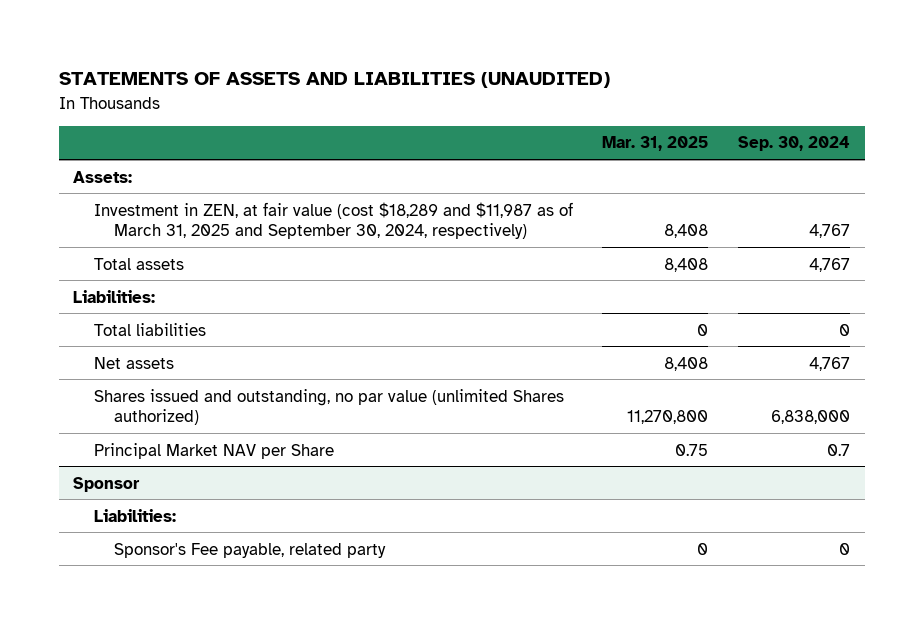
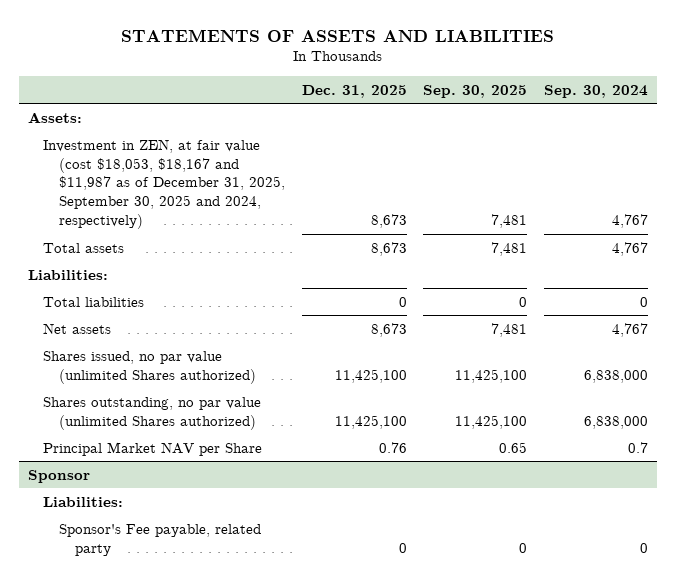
[58,72,610,89] STATEMENTS OF ASSETS AND LIABILITIES (UNAUDITED) -> [120,28,554,42] STATEMENTS OF ASSETS AND LIABILITIES
[602,136,709,152] Mar. 31, 2025 -> none
none -> [301,84,407,98] Dec. 31, 2025
none -> [423,84,528,98] Sep. 30, 2025
[93,201,573,240] Investment in ZEN, at fair value (cost $18,289 and $11,987 as of March 31, 2025 and September 30, 2024, respectively) -> [43,138,285,230] Investment in ZEN, at fair value (cost $18,053, $18,167 and $11,987 as of December 31, 2025, September 30, 2025 and 2024, respectively)
none -> [43,350,256,384] Shares issued, no par value (unlimited Shares authorized)
[93,388,564,426] Shares issued and outstanding, no par value (unlimited Shares authorized) -> [43,396,262,430] Shares outstanding, no par value (unlimited Shares authorized)

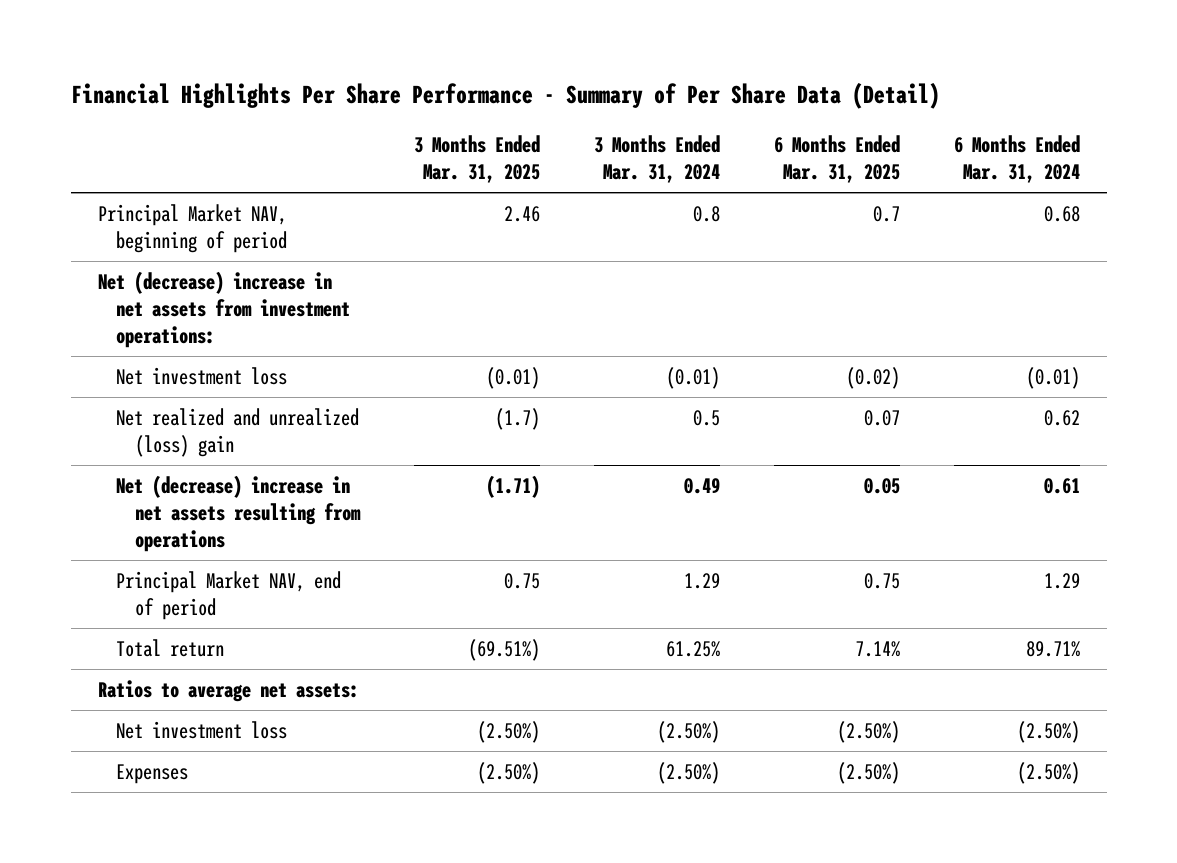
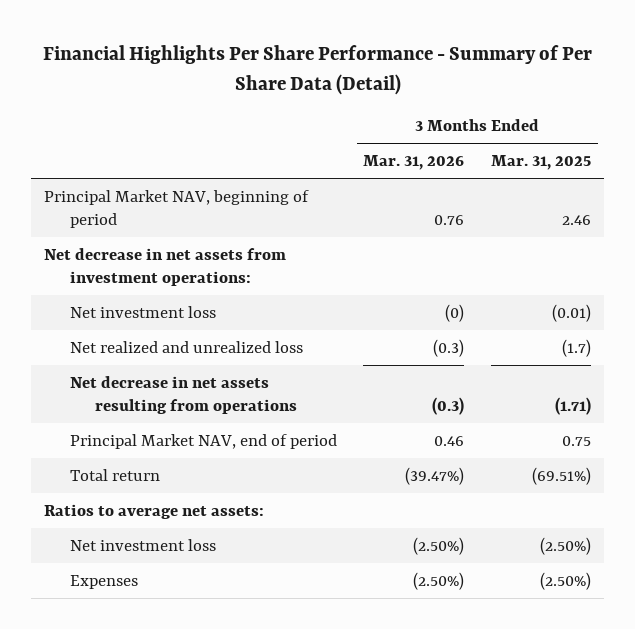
[593,135,720,184] 3 Months Ended Mar. 31, 2024 -> none
[773,135,900,184] 6 Months Ended Mar. 31, 2025 -> none
[953,135,1080,184] 6 Months Ended Mar. 31, 2024 -> none
none -> [363,155,465,171] Mar. 31, 2026
[97,270,351,348] Net (decrease) increase in net assets from investment operations: -> [44,247,287,287] Net decrease in net assets from investment operations:
[116,407,360,457] Net realized and unrealized (loss) gain -> [69,340,303,353] Net realized and unrealized loss
[116,474,361,552] Net (decrease) increase in net assets resulting from operations -> [69,375,297,415] Net decrease in net assets resulting from operations

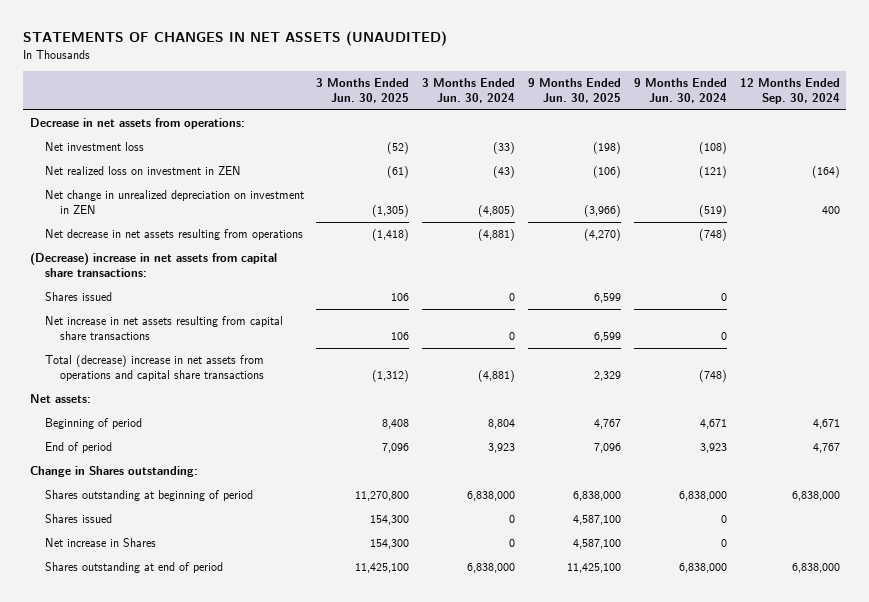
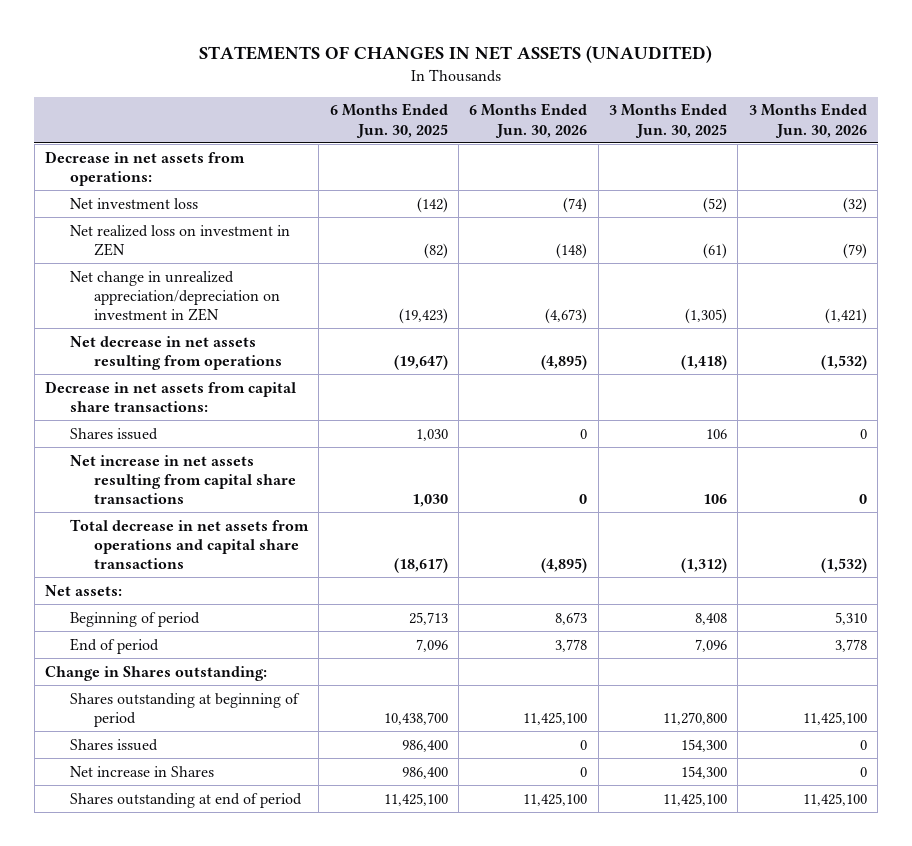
[422,78,516,104] 3 Months Ended Jun. 30, 2024 -> none
[527,78,621,104] 9 Months Ended Jun. 30, 2025 -> none
[633,78,727,104] 9 Months Ended Jun. 30, 2024 -> none
[739,78,840,105] 12 Months Ended Sep. 30, 2024 -> none
none -> [329,103,448,138] 6 Months Ended Jun. 30, 2025
none -> [469,103,588,138] 6 Months Ended Jun. 30, 2026
none -> [748,103,867,138] 3 Months Ended Jun. 30, 2026
[44,190,304,215] Net change in unrealized depreciation on investment in ZEN -> [69,270,281,322] Net change in unrealized appreciation/depreciation on investment in ZEN
[29,253,277,278] (Decrease) increase in net assets from capital share transactions: -> [45,380,297,412] Decrease in net assets from capital share transactions:
[44,355,264,382] Total (decrease) increase in net assets from operations and capital share transactions -> [69,518,309,570] Total decrease in net assets from operations and capital share transactions

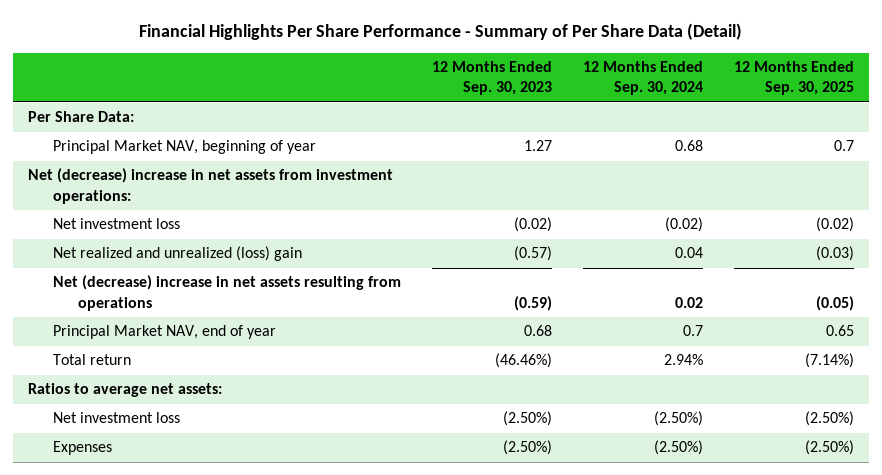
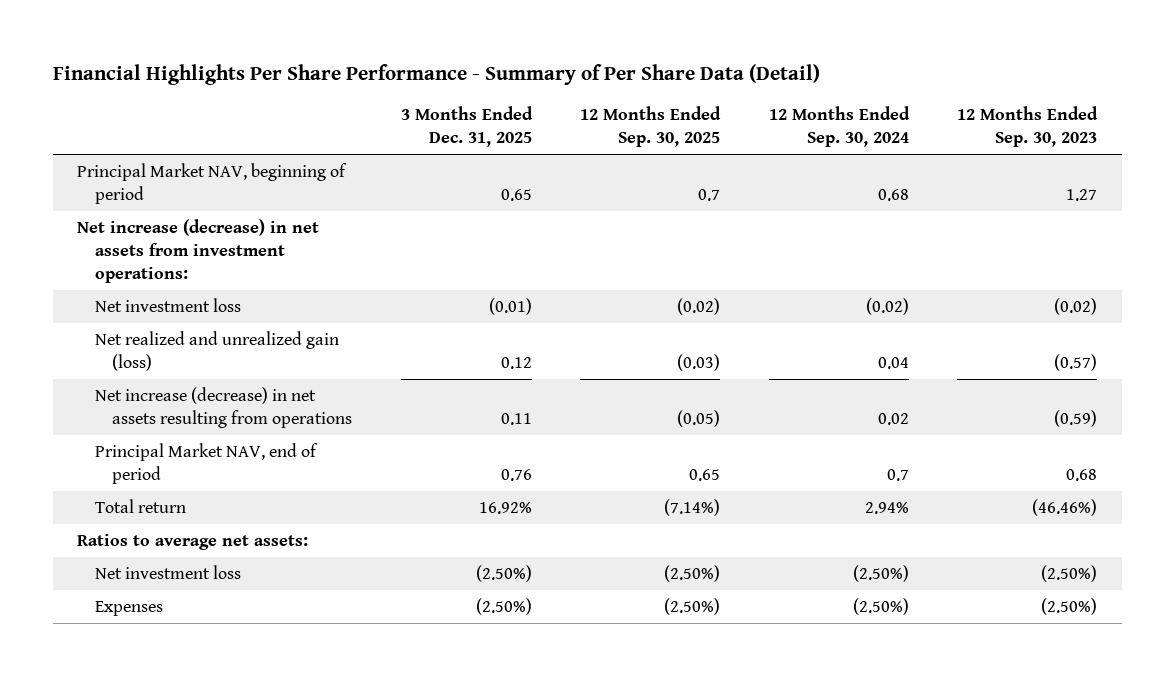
none -> [400,106,533,148] 3 Months Ended Dec. 31, 2025
[28,111,135,123] Per Share Data: -> none
[53,140,317,155] Principal Market NAV, beginning of year -> [77,163,348,205] Principal Market NAV, beginning of period
[28,168,394,204] Net (decrease) increase in net assets from investment operations: -> [77,219,320,283] Net increase (decrease) in net assets from investment operations:
[53,246,303,262] Net realized and unrealized (loss) gain -> [94,331,339,372] Net realized and unrealized gain (loss)
[53,275,402,311] Net (decrease) increase in net assets resulting from operations -> [94,387,352,429] Net increase (decrease) in net assets resulting from operations
[53,325,277,340] Principal Market NAV, end of year -> [94,443,318,485] Principal Market NAV, end of period

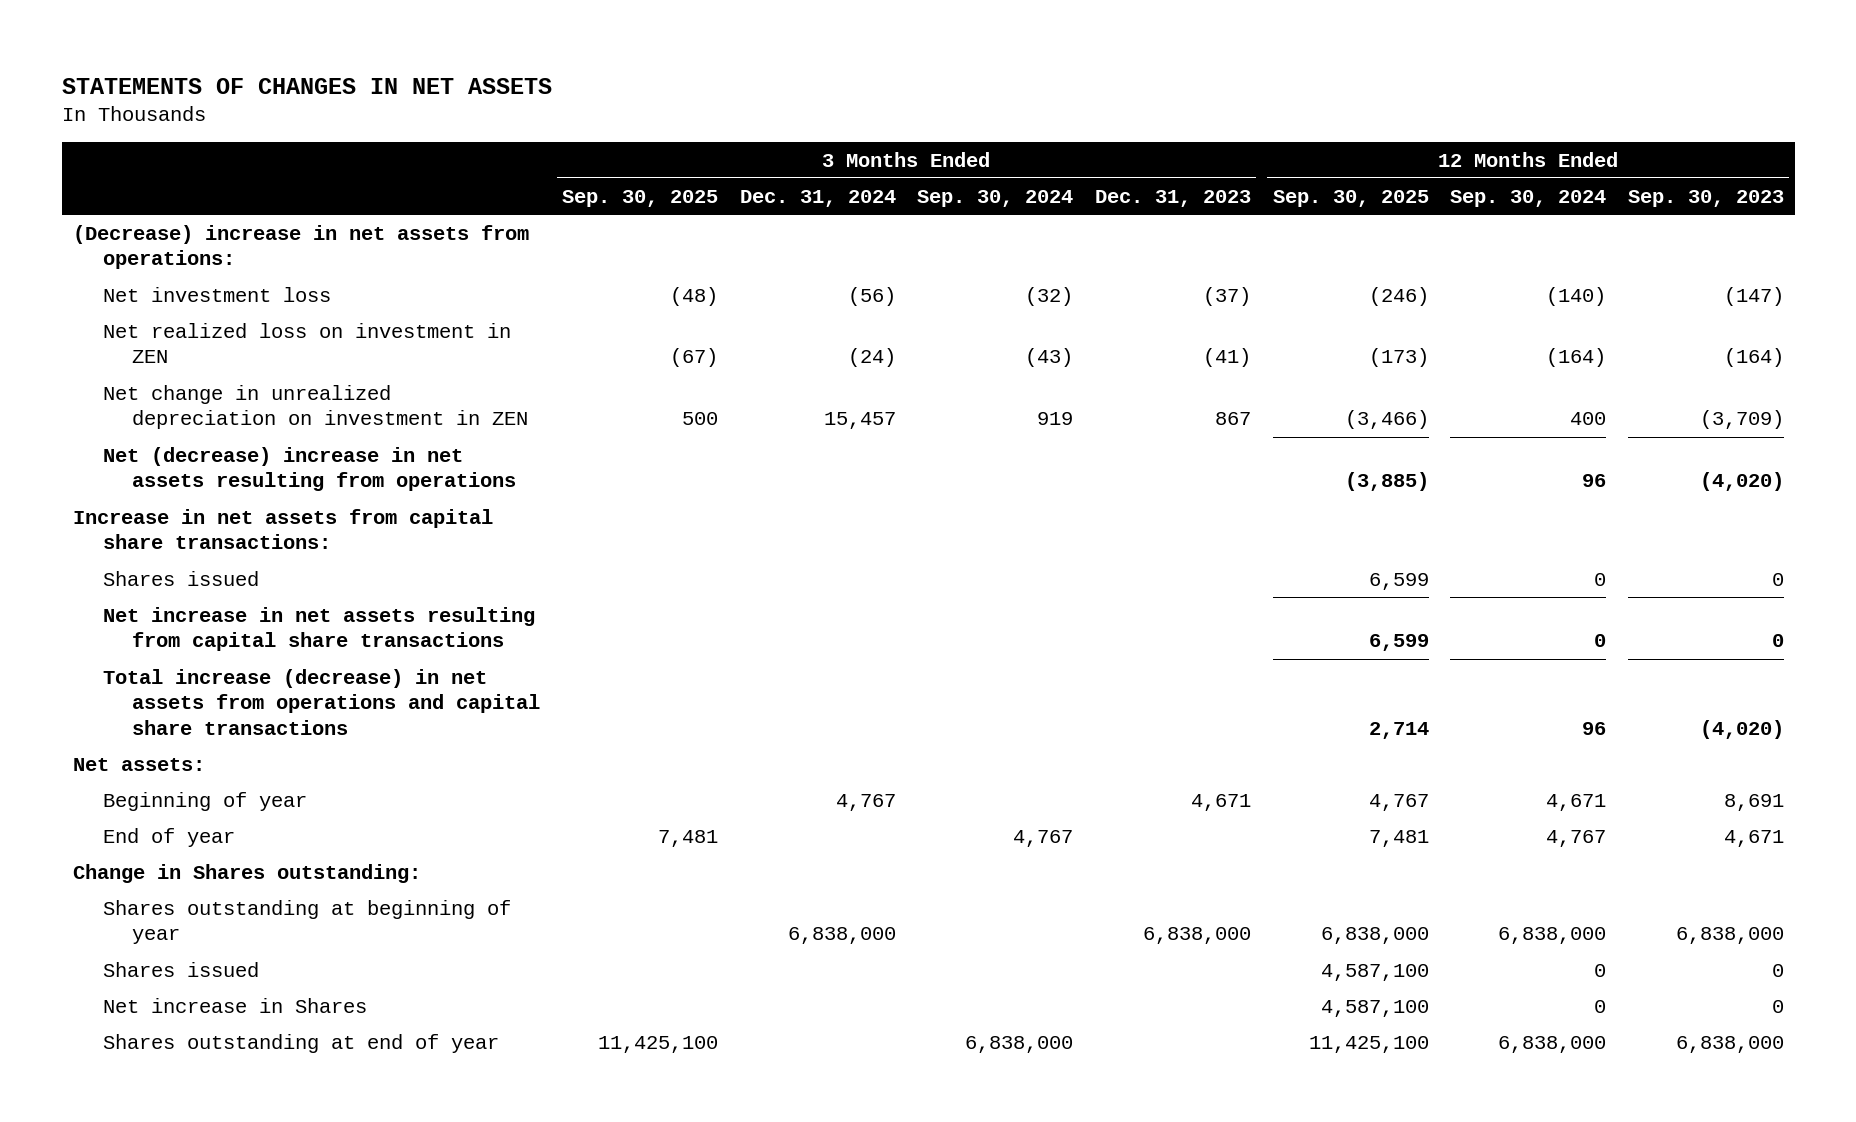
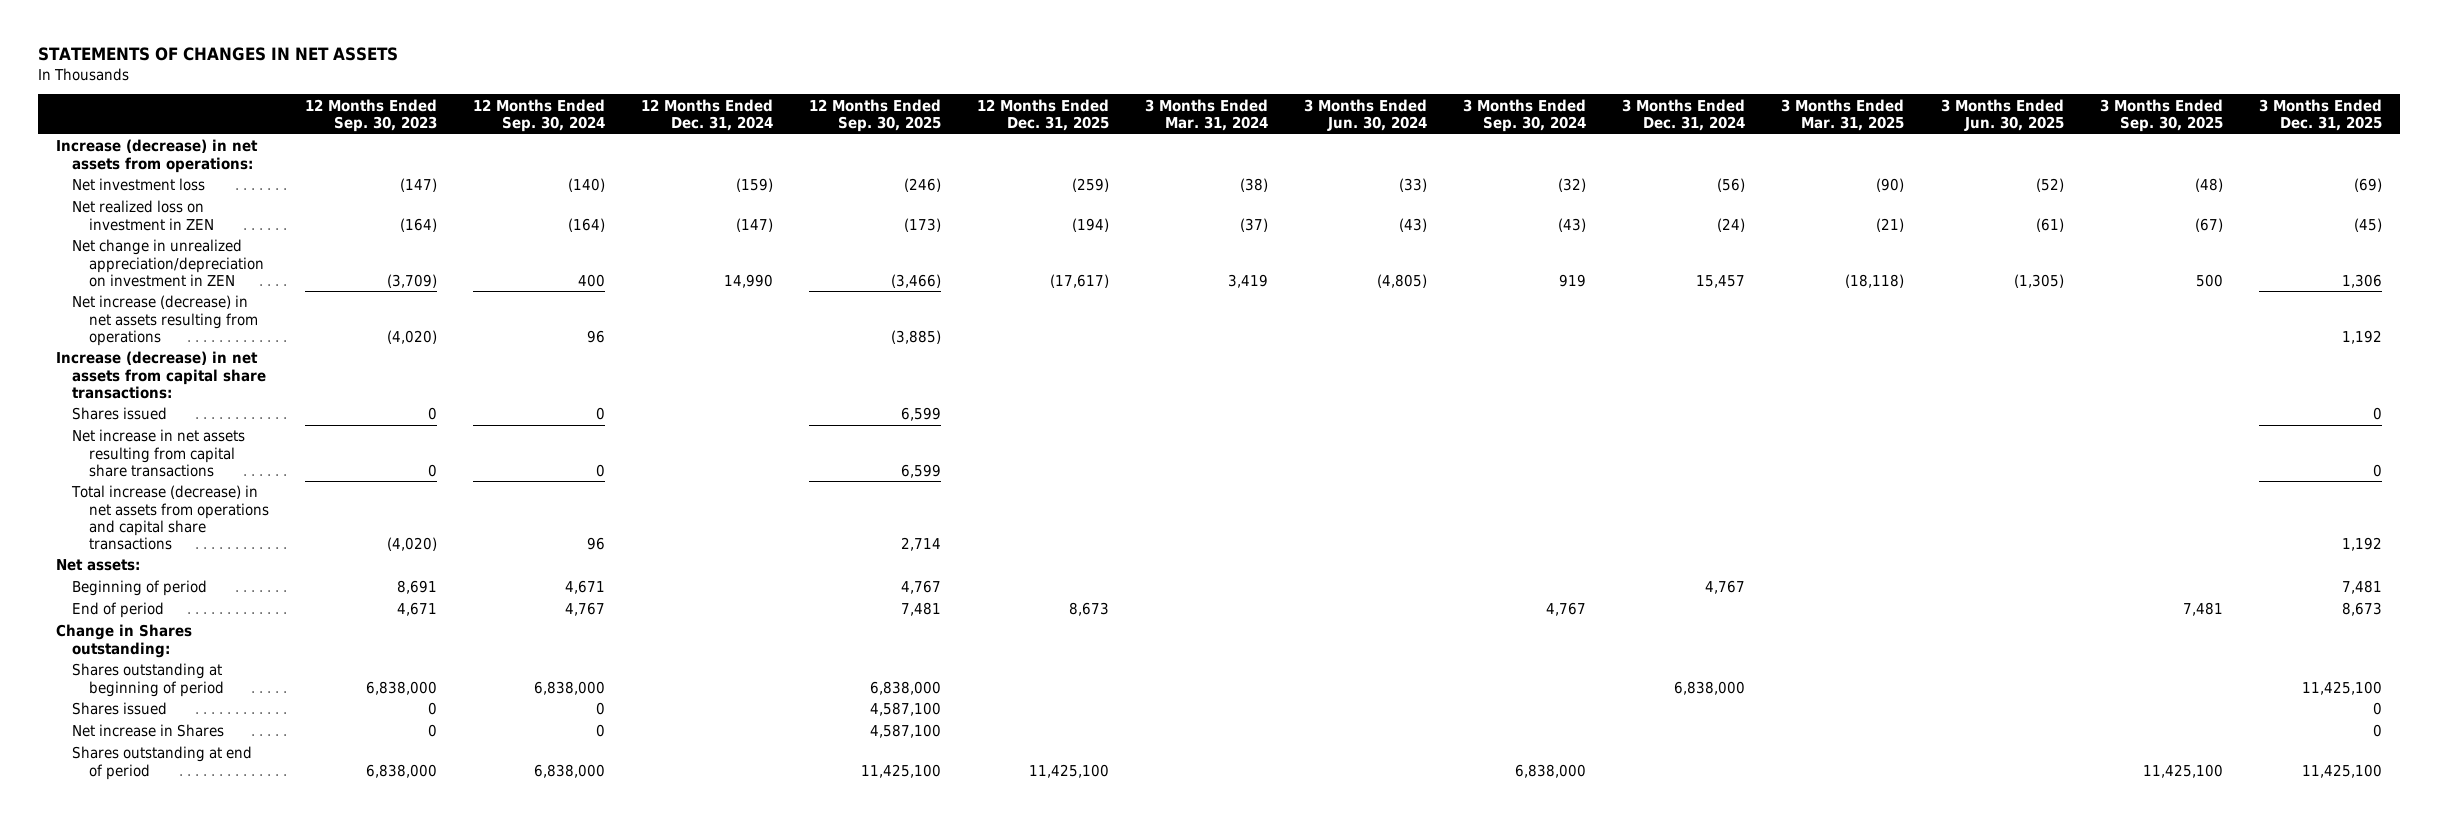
[1094,189,1251,207] Dec. 31, 2023 -> none
none -> [641,98,774,131] 12 Months Ended Dec. 31, 2024
none -> [977,98,1110,131] 12 Months Ended Dec. 31, 2025
none -> [1145,98,1269,131] 3 Months Ended Mar. 31, 2024
none -> [1304,98,1428,131] 3 Months Ended Jun. 30, 2024
none -> [1781,98,1905,131] 3 Months Ended Mar. 31, 2025
none -> [1940,98,2064,131] 3 Months Ended Jun. 30, 2025
none -> [2258,98,2382,131] 3 Months Ended Dec. 31, 2025
[72,224,529,270] (Decrease) increase in net assets from operations: -> [55,139,258,173] Increase (decrease) in net assets from operations:
[102,384,529,430] Net change in unrealized depreciation on investment in ZEN -> [72,239,265,287] Net change in unrealized appreciation/depreciation on investment in ZEN
[102,446,517,492] Net (decrease) increase in net assets resulting from operations -> [72,295,259,346] Net increase (decrease) in net assets resulting from operations
[72,508,493,550] Increase in net assets from capital share transactions: -> [55,351,267,399] Increase (decrease) in net assets from capital share transactions:
[102,791,307,811] Beginning of year -> [72,580,208,597] Beginning of period
[102,827,235,847] End of year -> [72,602,165,619] End of period
[102,899,511,945] Shares outstanding at beginning of year -> [72,663,225,697] Shares outstanding at beginning of period
[102,1033,499,1053] Shares outstanding at end of year -> [72,746,253,780] Shares outstanding at end of period

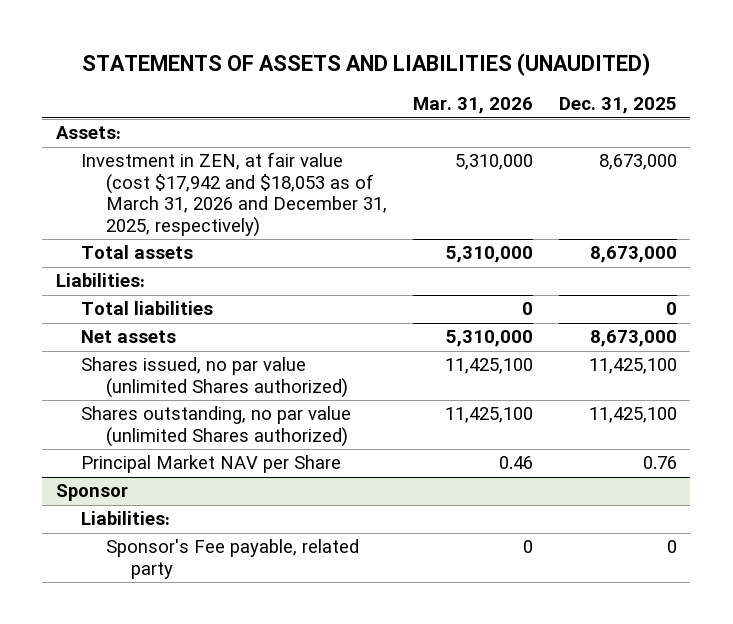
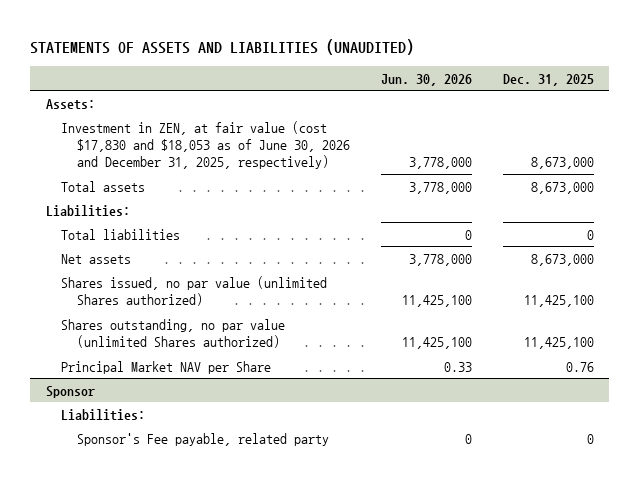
[412,97,533,115] Mar. 31, 2026 -> none
none -> [380,73,472,86] Jun. 30, 2026
[80,152,387,237] Investment in ZEN, at fair value (cost $17,942 and $18,053 as of March 31, 2026 and December 31, 2025, respectively) -> [61,120,351,170] Investment in ZEN, at fair value (cost $17,830 and $18,053 as of June 30, 2026 and December 31, 2025, respectively)

